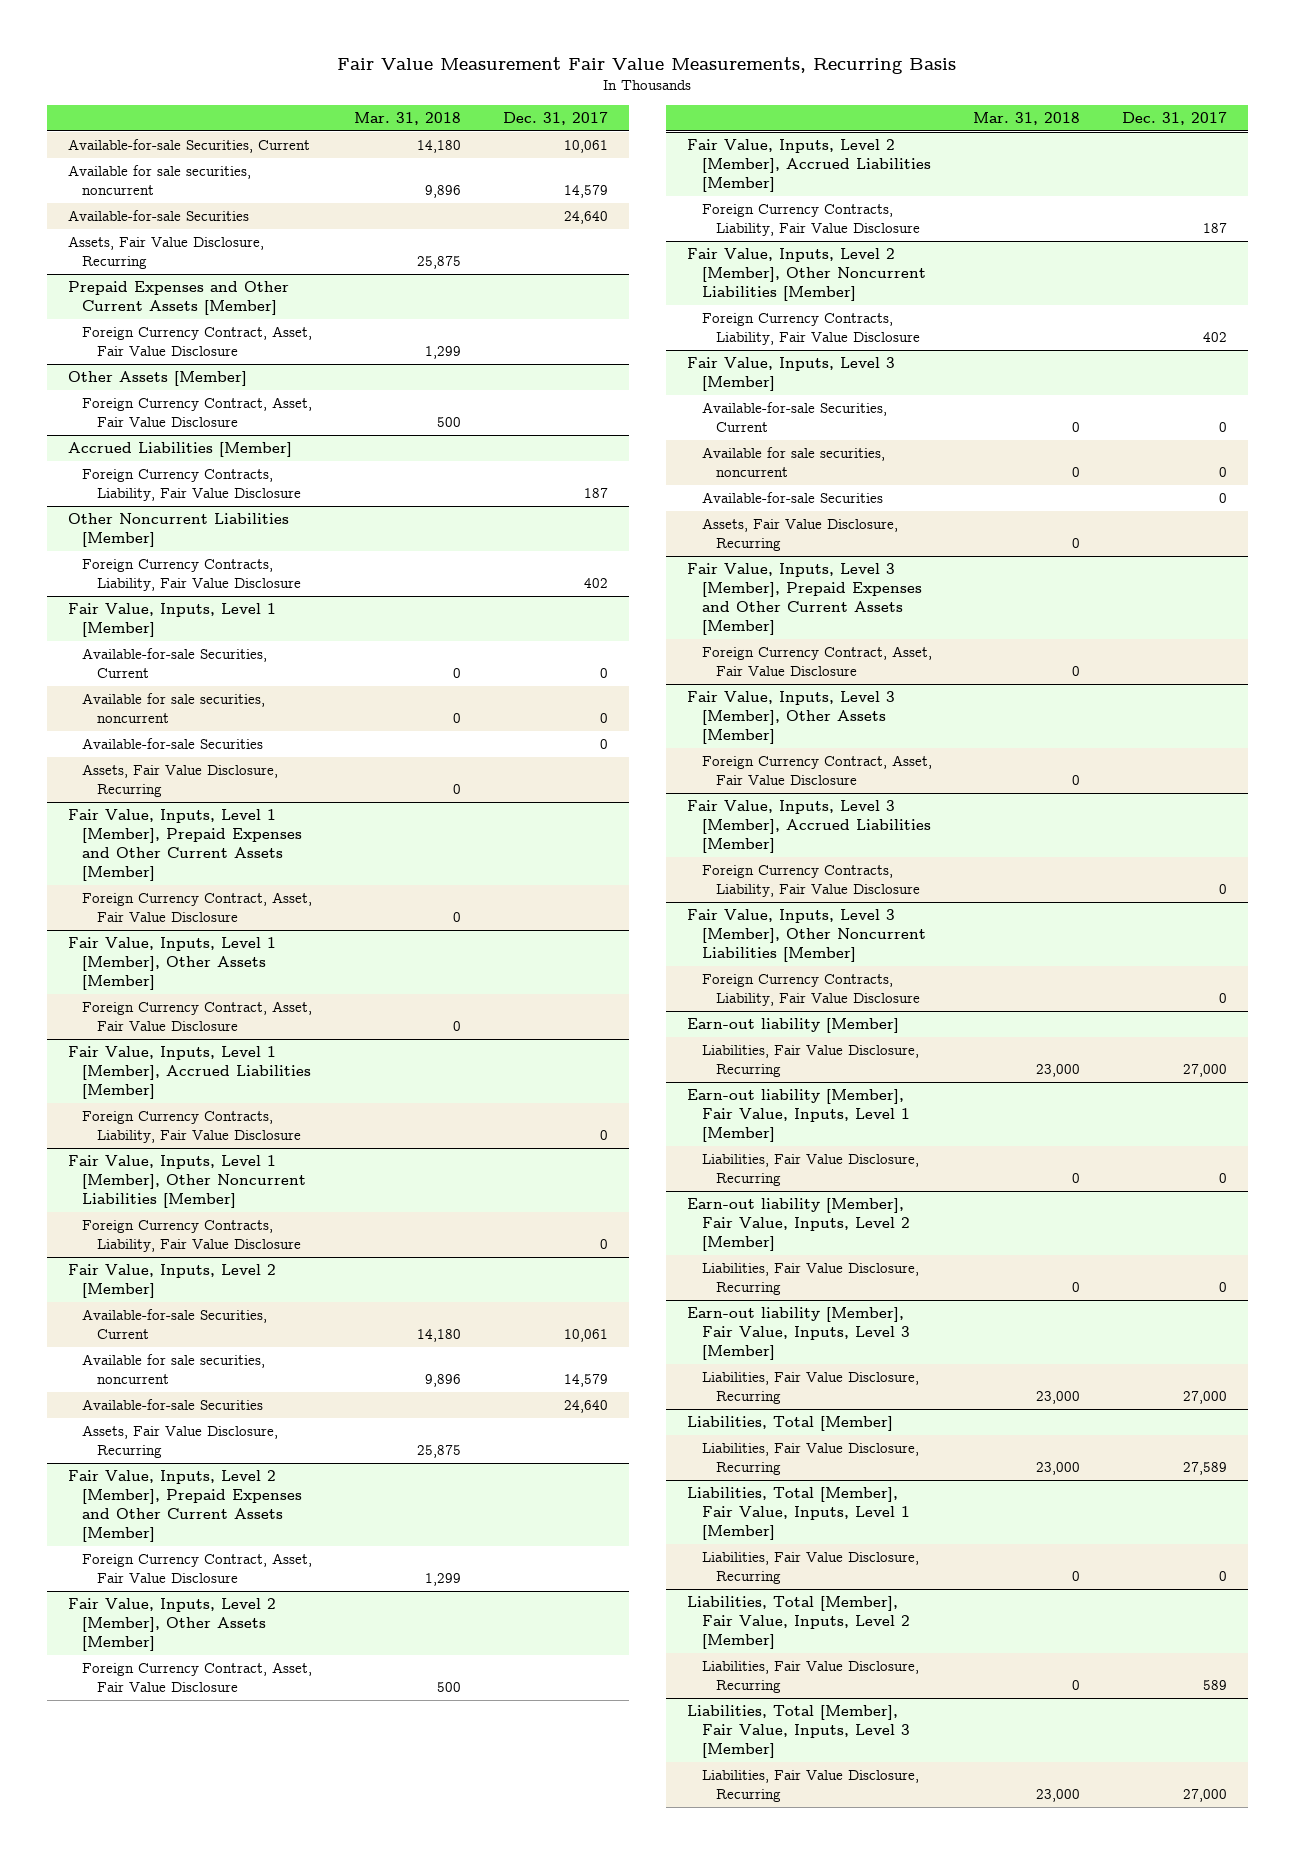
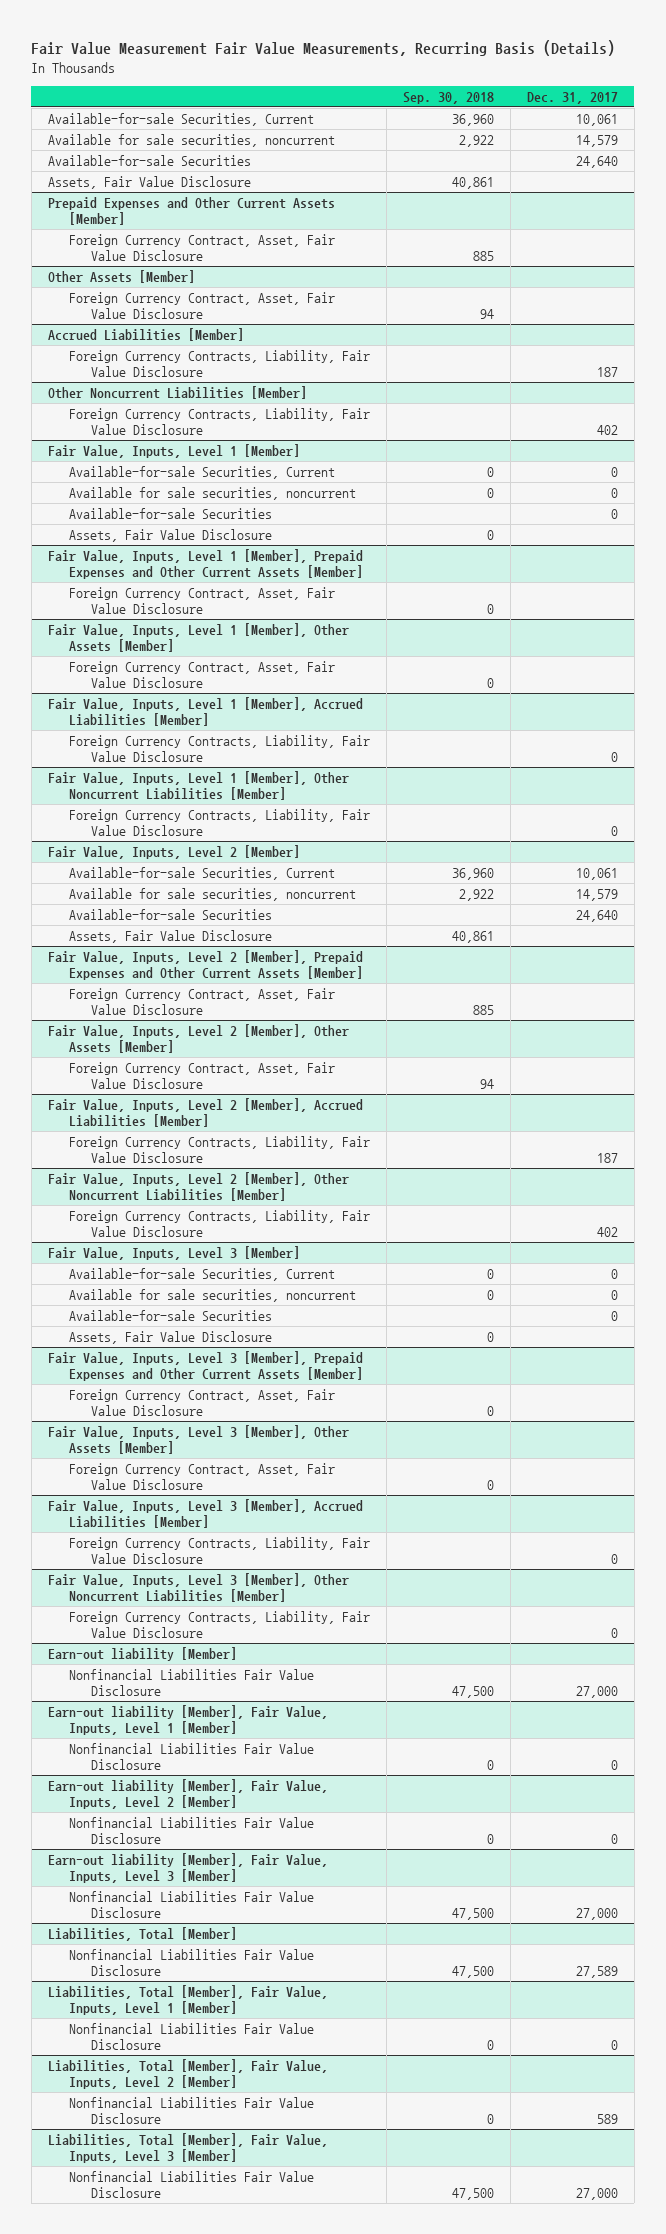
[337,57,957,75] Fair Value Measurement Fair Value Measurements, Recurring Basis -> [31,40,616,57] Fair Value Measurement Fair Value Measurements, Recurring Basis (Details)
[353,112,461,126] Mar. 31, 2018 -> none
none -> [403,91,495,104] Sep. 30, 2018
[67,235,264,270] Assets, Fair Value Disclosure, Recurring -> [47,175,251,189] Assets, Fair Value Disclosure
[82,763,279,798] Assets, Fair Value Disclosure, Recurring -> [69,528,273,542] Assets, Fair Value Disclosure
[82,1424,279,1459] Assets, Fair Value Disclosure, Recurring -> [69,929,273,943] Assets, Fair Value Disclosure
[701,517,898,552] Assets, Fair Value Disclosure, Recurring -> [69,1330,273,1344] Assets, Fair Value Disclosure
[701,1044,919,1078] Liabilities, Fair Value Disclosure, Recurring -> [69,1668,315,1697] Nonfinancial Liabilities Fair Value Disclosure
[701,1153,919,1187] Liabilities, Fair Value Disclosure, Recurring -> [69,1742,315,1771] Nonfinancial Liabilities Fair Value Disclosure
[701,1262,919,1296] Liabilities, Fair Value Disclosure, Recurring -> [69,1816,315,1845] Nonfinancial Liabilities Fair Value Disclosure
[701,1371,919,1405] Liabilities, Fair Value Disclosure, Recurring -> [69,1890,315,1919] Nonfinancial Liabilities Fair Value Disclosure
[701,1442,919,1476] Liabilities, Fair Value Disclosure, Recurring -> [69,1948,315,1977] Nonfinancial Liabilities Fair Value Disclosure
[701,1551,919,1585] Liabilities, Fair Value Disclosure, Recurring -> [69,2022,315,2051] Nonfinancial Liabilities Fair Value Disclosure
[701,1660,919,1694] Liabilities, Fair Value Disclosure, Recurring -> [69,2096,315,2125] Nonfinancial Liabilities Fair Value Disclosure
[701,1769,919,1803] Liabilities, Fair Value Disclosure, Recurring -> [69,2170,315,2199] Nonfinancial Liabilities Fair Value Disclosure

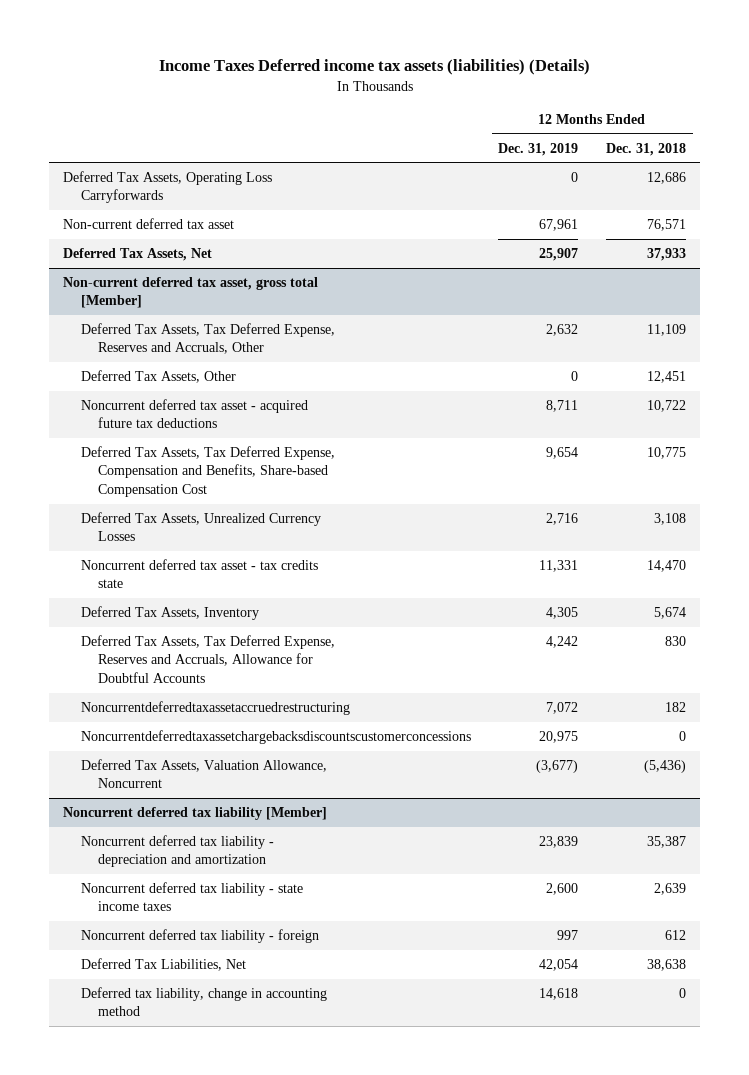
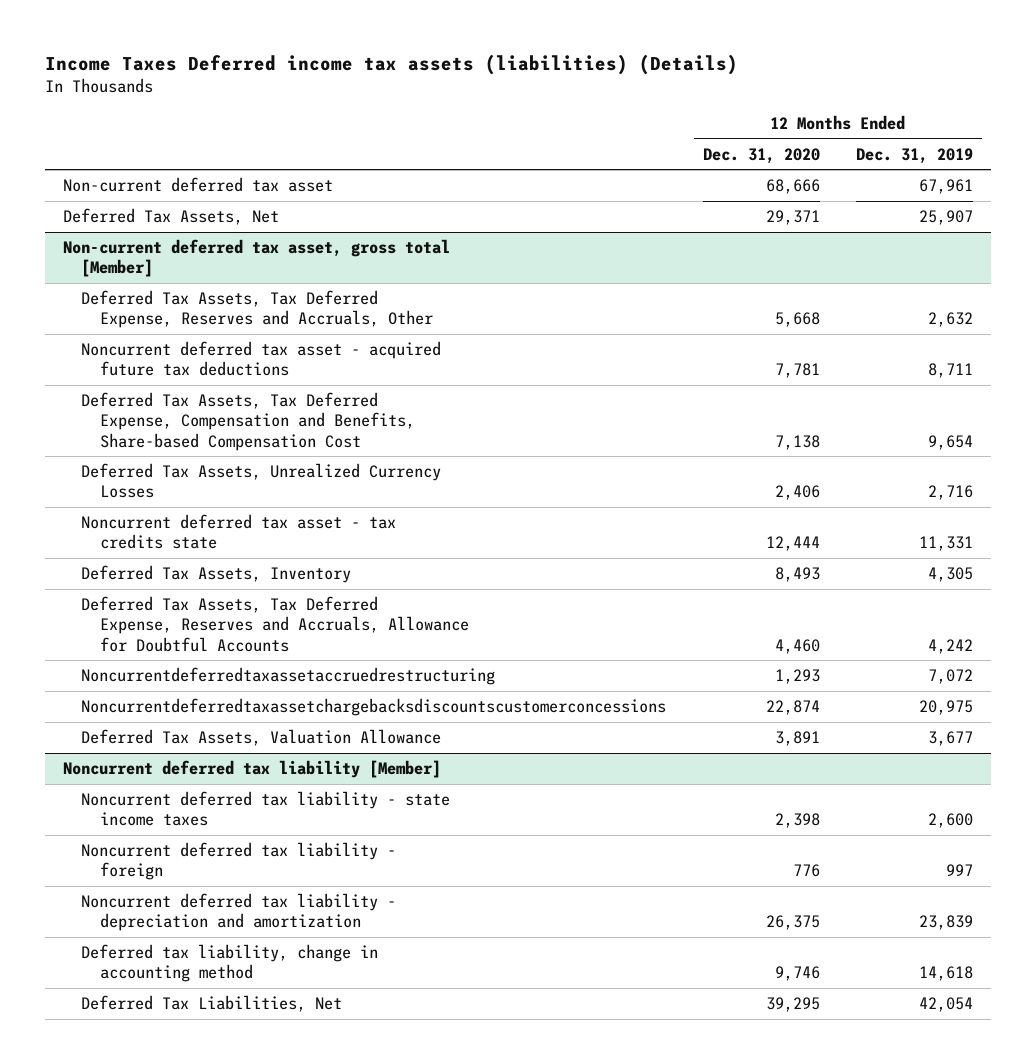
[606,142,687,156] Dec. 31, 2018 -> none
none -> [702,147,820,164] Dec. 31, 2020
[63,171,273,204] Deferred Tax Assets, Operating Loss Carryforwards -> none
[80,370,236,384] Deferred Tax Assets, Other -> none
[80,759,327,789] Deferred Tax Assets, Valuation Allowance, Noncurrent -> [81,729,442,747] Deferred Tax Assets, Valuation Allowance
[536,760,579,774] (3,677) -> [928,731,974,747] 3,677
[80,835,274,868] Noncurrent deferred tax liability - depreciation and amortization -> [81,893,397,932] Noncurrent deferred tax liability - depreciation and amortization
[80,958,246,972] Deferred Tax Liabilities, Net -> [81,995,343,1013] Deferred Tax Liabilities, Net

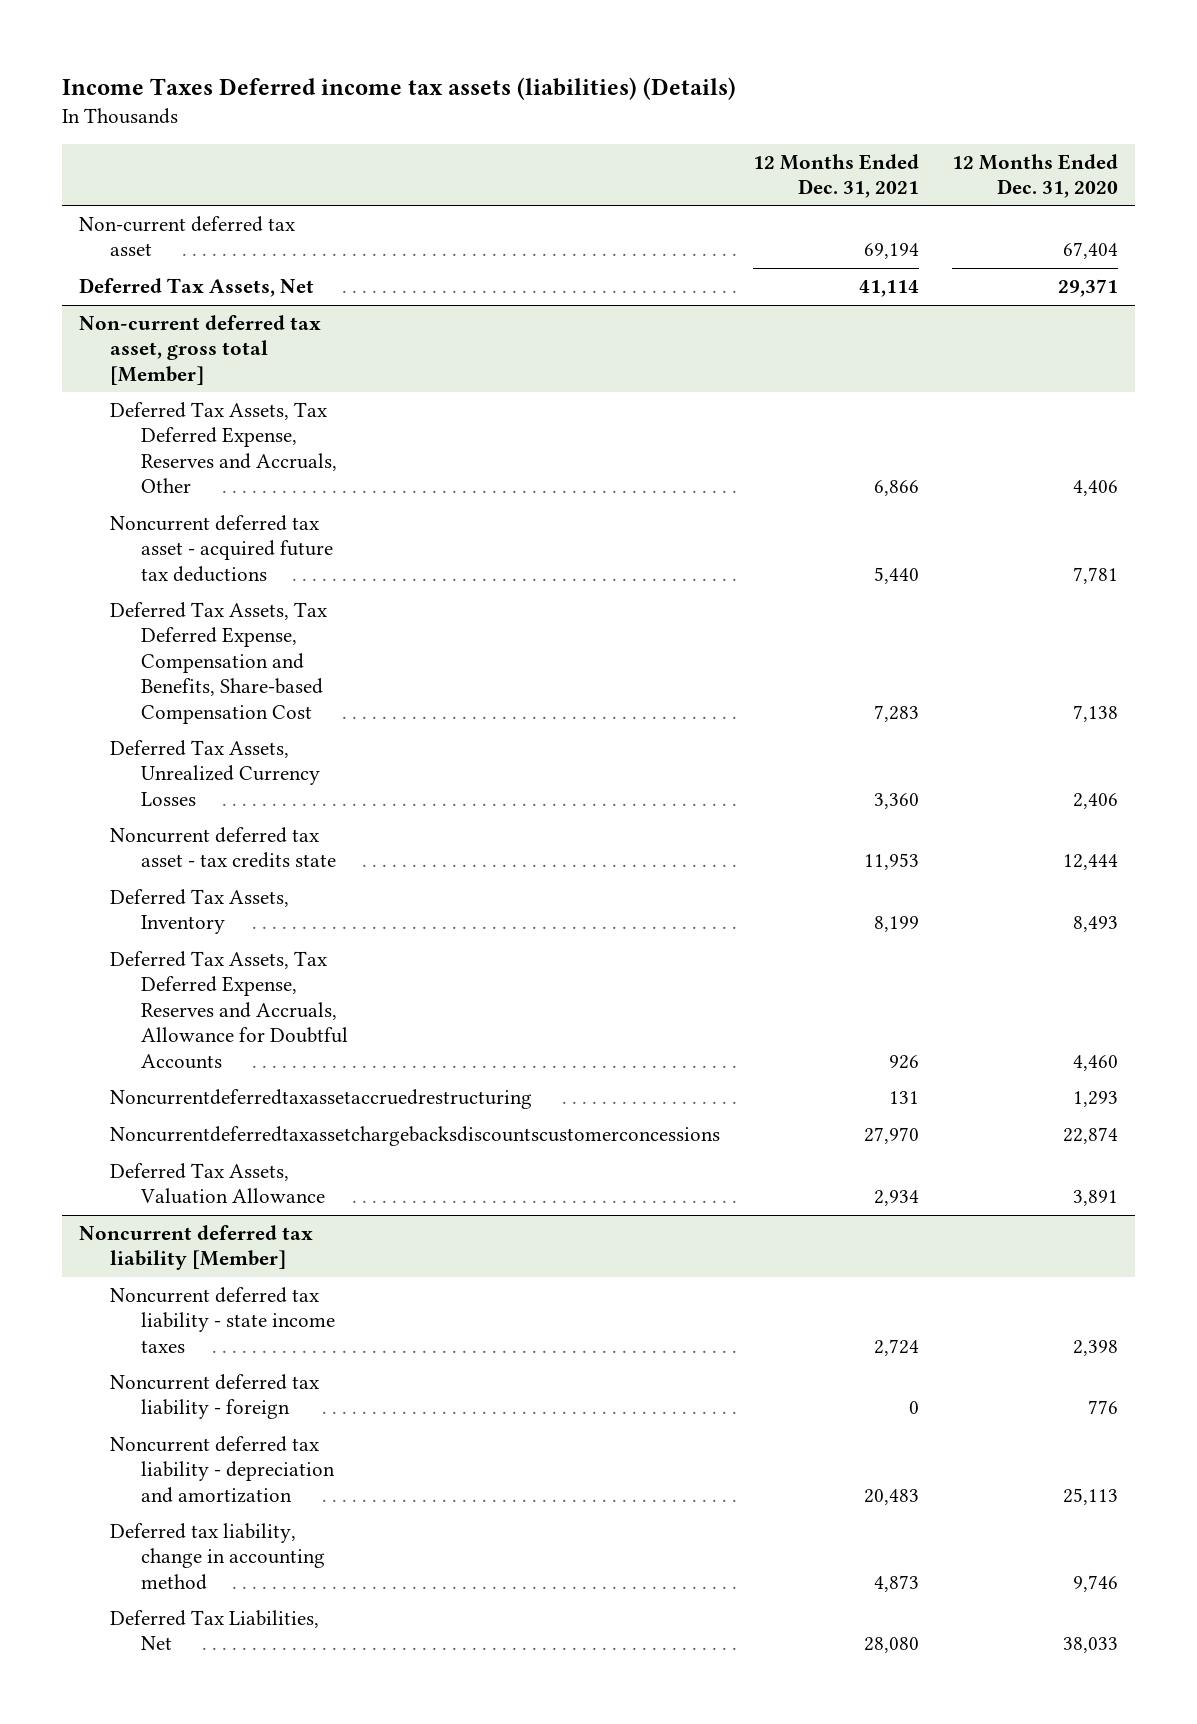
[856,147,974,164] Dec. 31, 2019 -> none
none -> [753,153,920,198] 12 Months Ended Dec. 31, 2021
[765,179,820,195] 68,666 -> [1063,242,1119,260] 67,404
[774,312,820,328] 5,668 -> [1073,480,1119,497] 4,406
[765,915,820,931] 26,375 -> [1063,1487,1119,1505] 25,113
[765,997,820,1013] 39,295 -> [1063,1637,1119,1654] 38,033

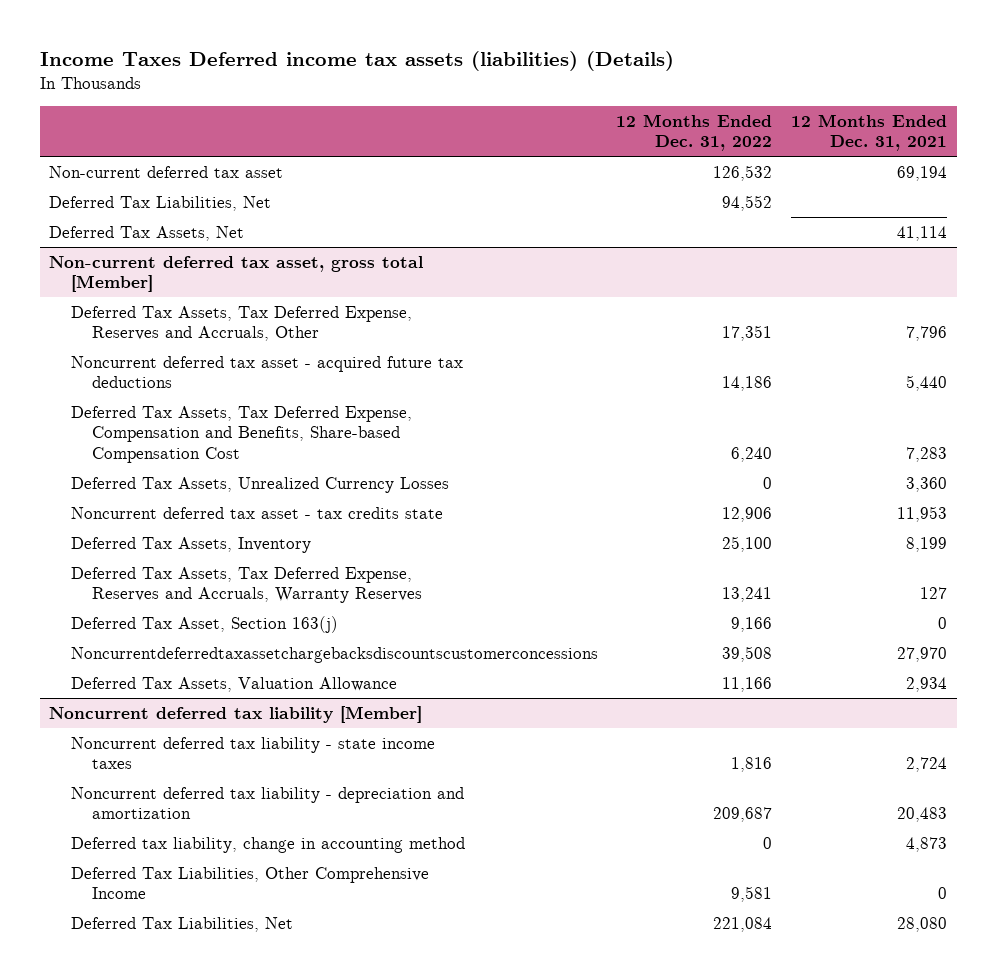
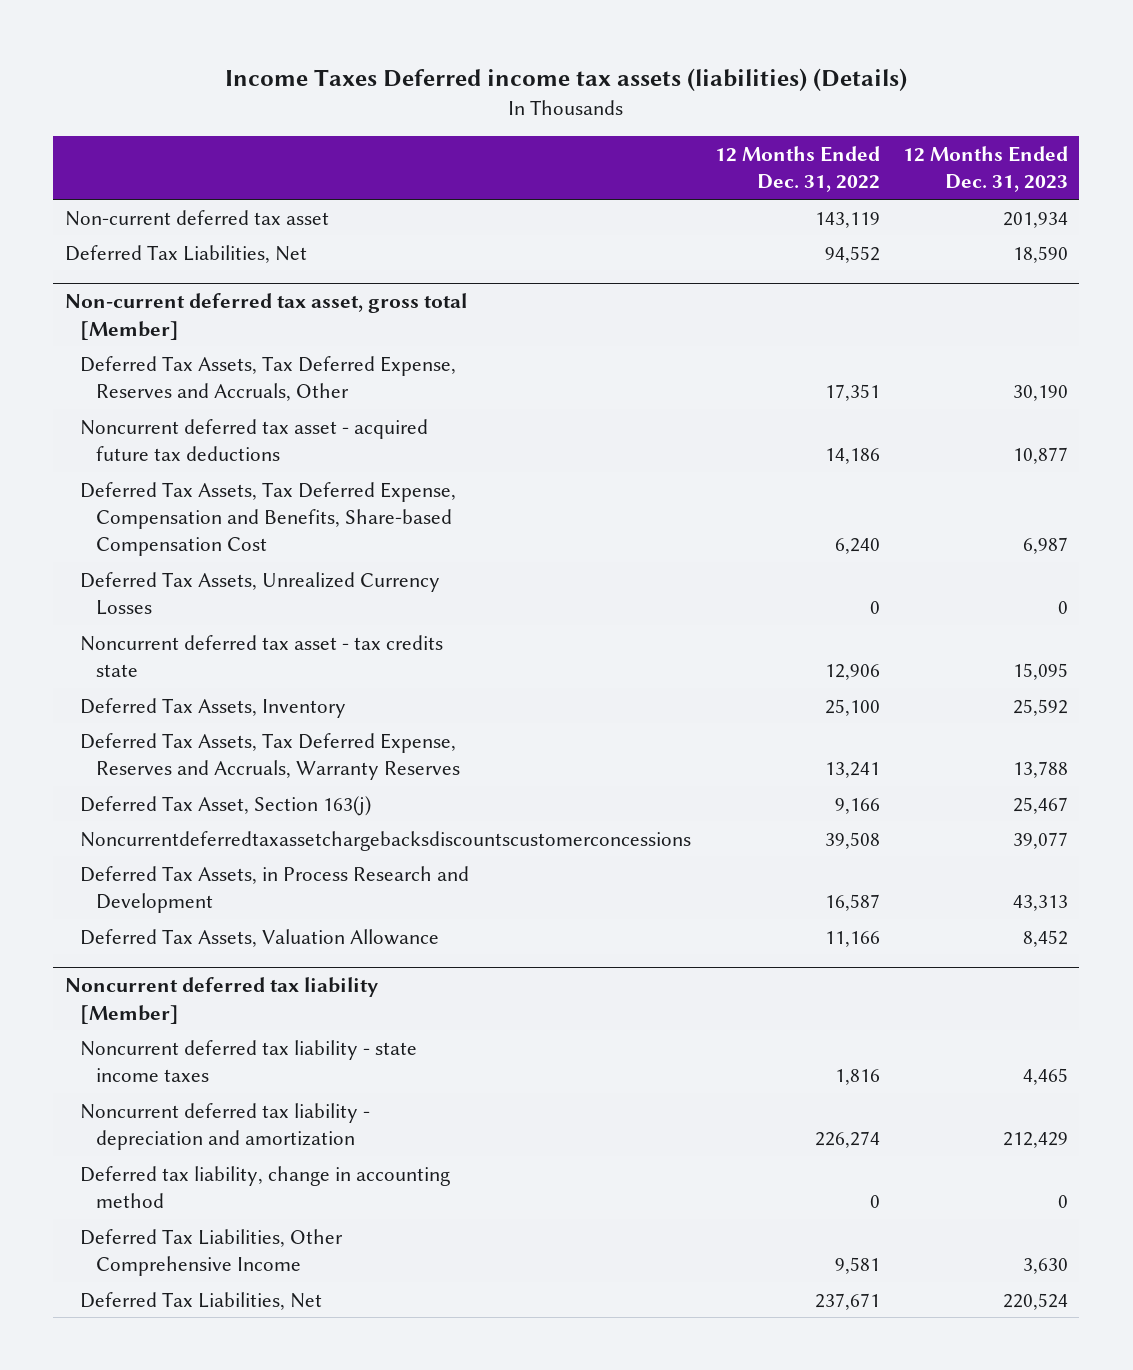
[791,113,948,152] 12 Months Ended Dec. 31, 2021 -> none
none -> [902,145,1068,193] 12 Months Ended Dec. 31, 2023
[713,164,773,181] 126,532 -> [814,211,880,228] 143,119
[49,225,245,241] Deferred Tax Assets, Net -> none
none -> [80,865,470,913] Deferred Tax Assets, in Process Research and Development
[713,807,773,823] 209,687 -> [814,1130,880,1148] 226,274
[713,916,773,932] 221,084 -> [814,1292,880,1310] 237,671

